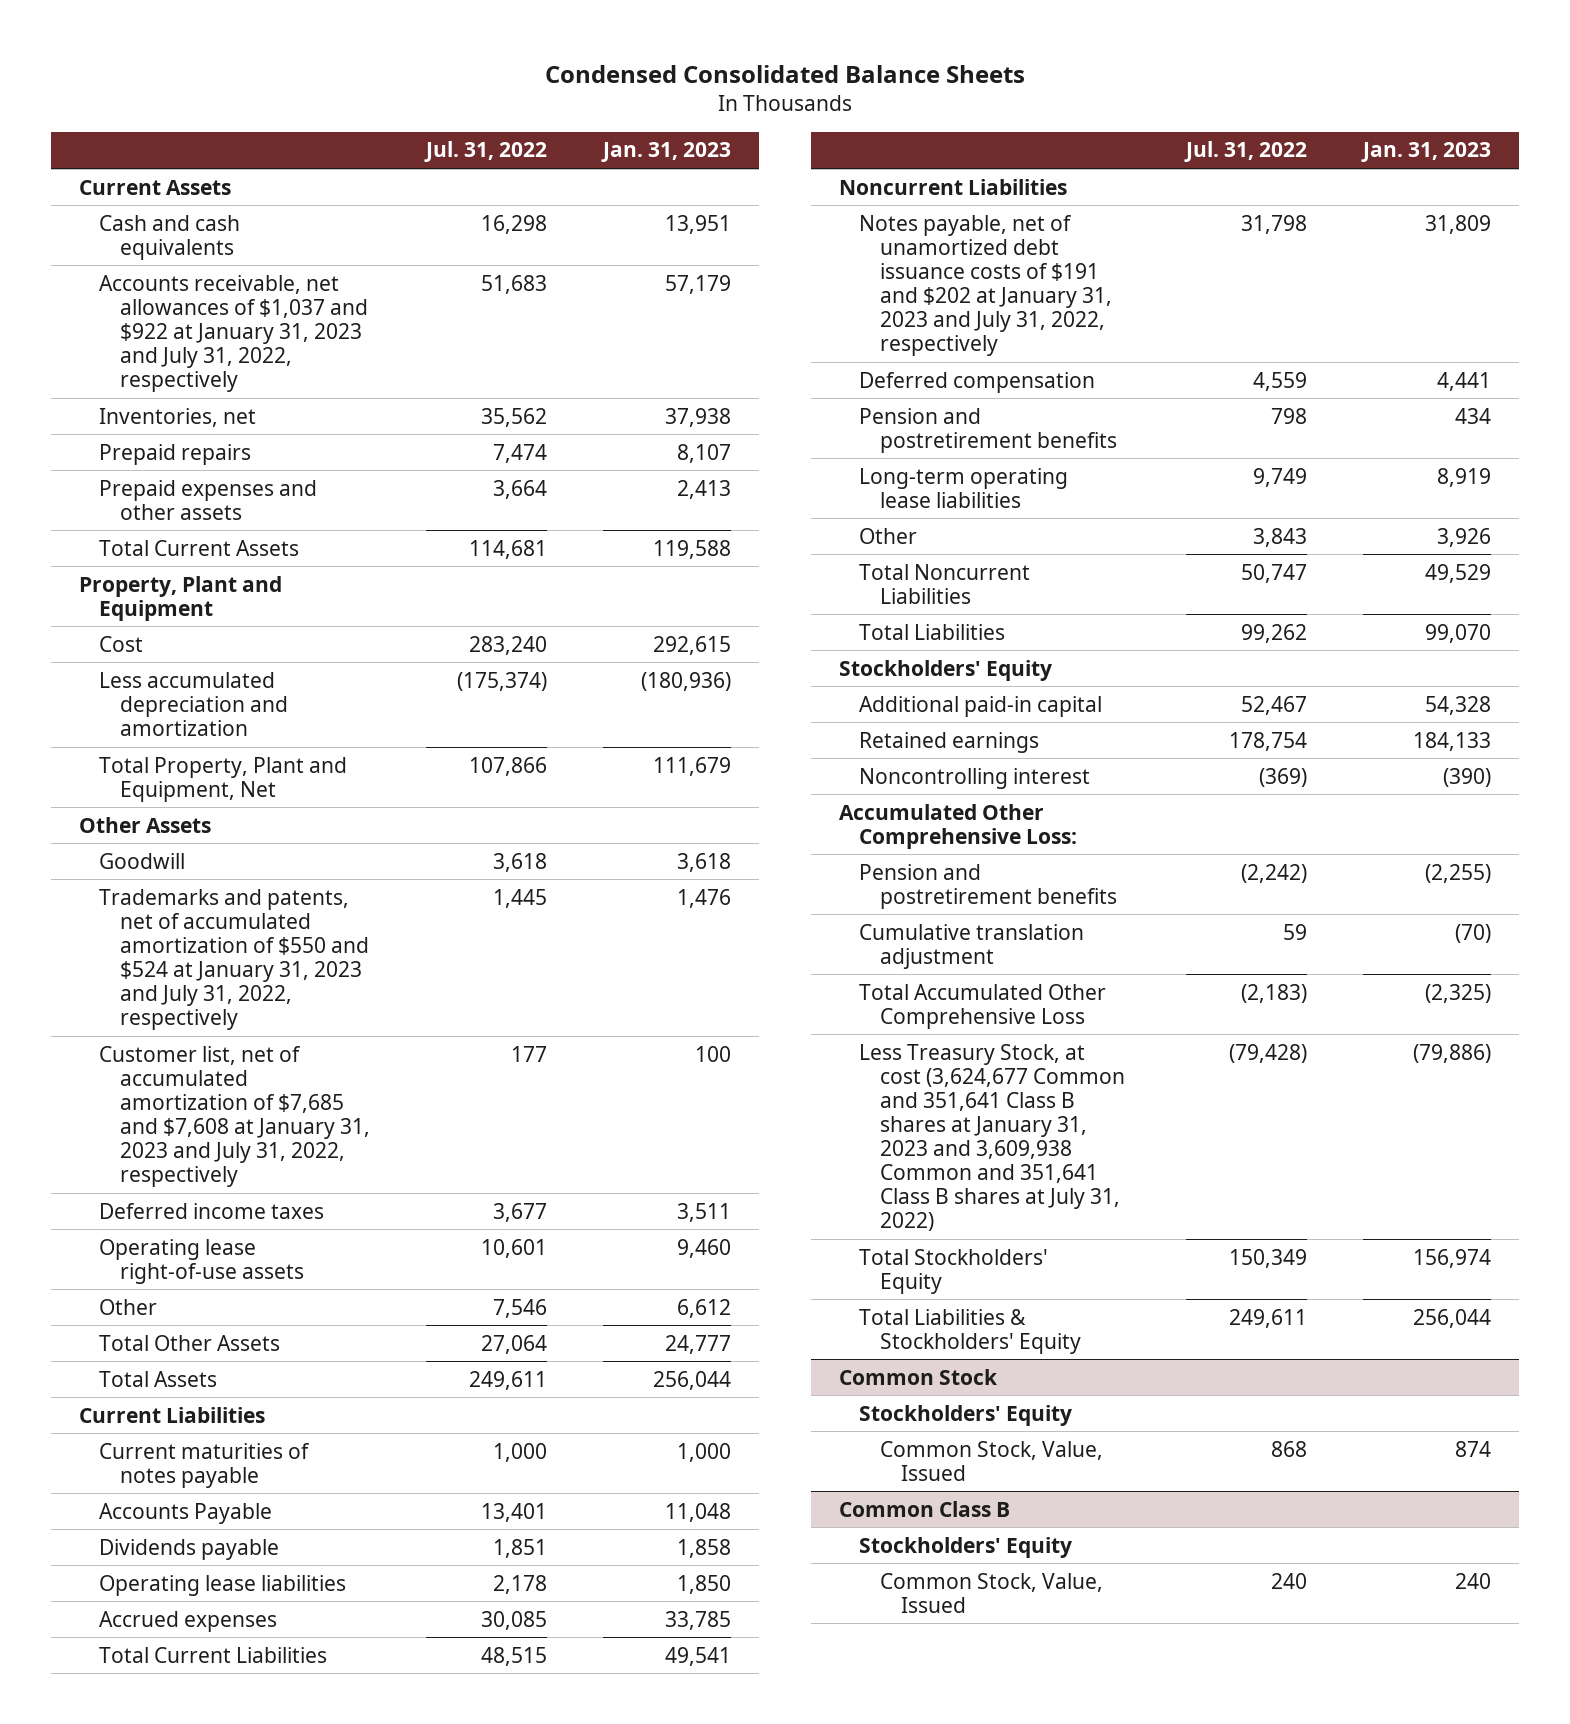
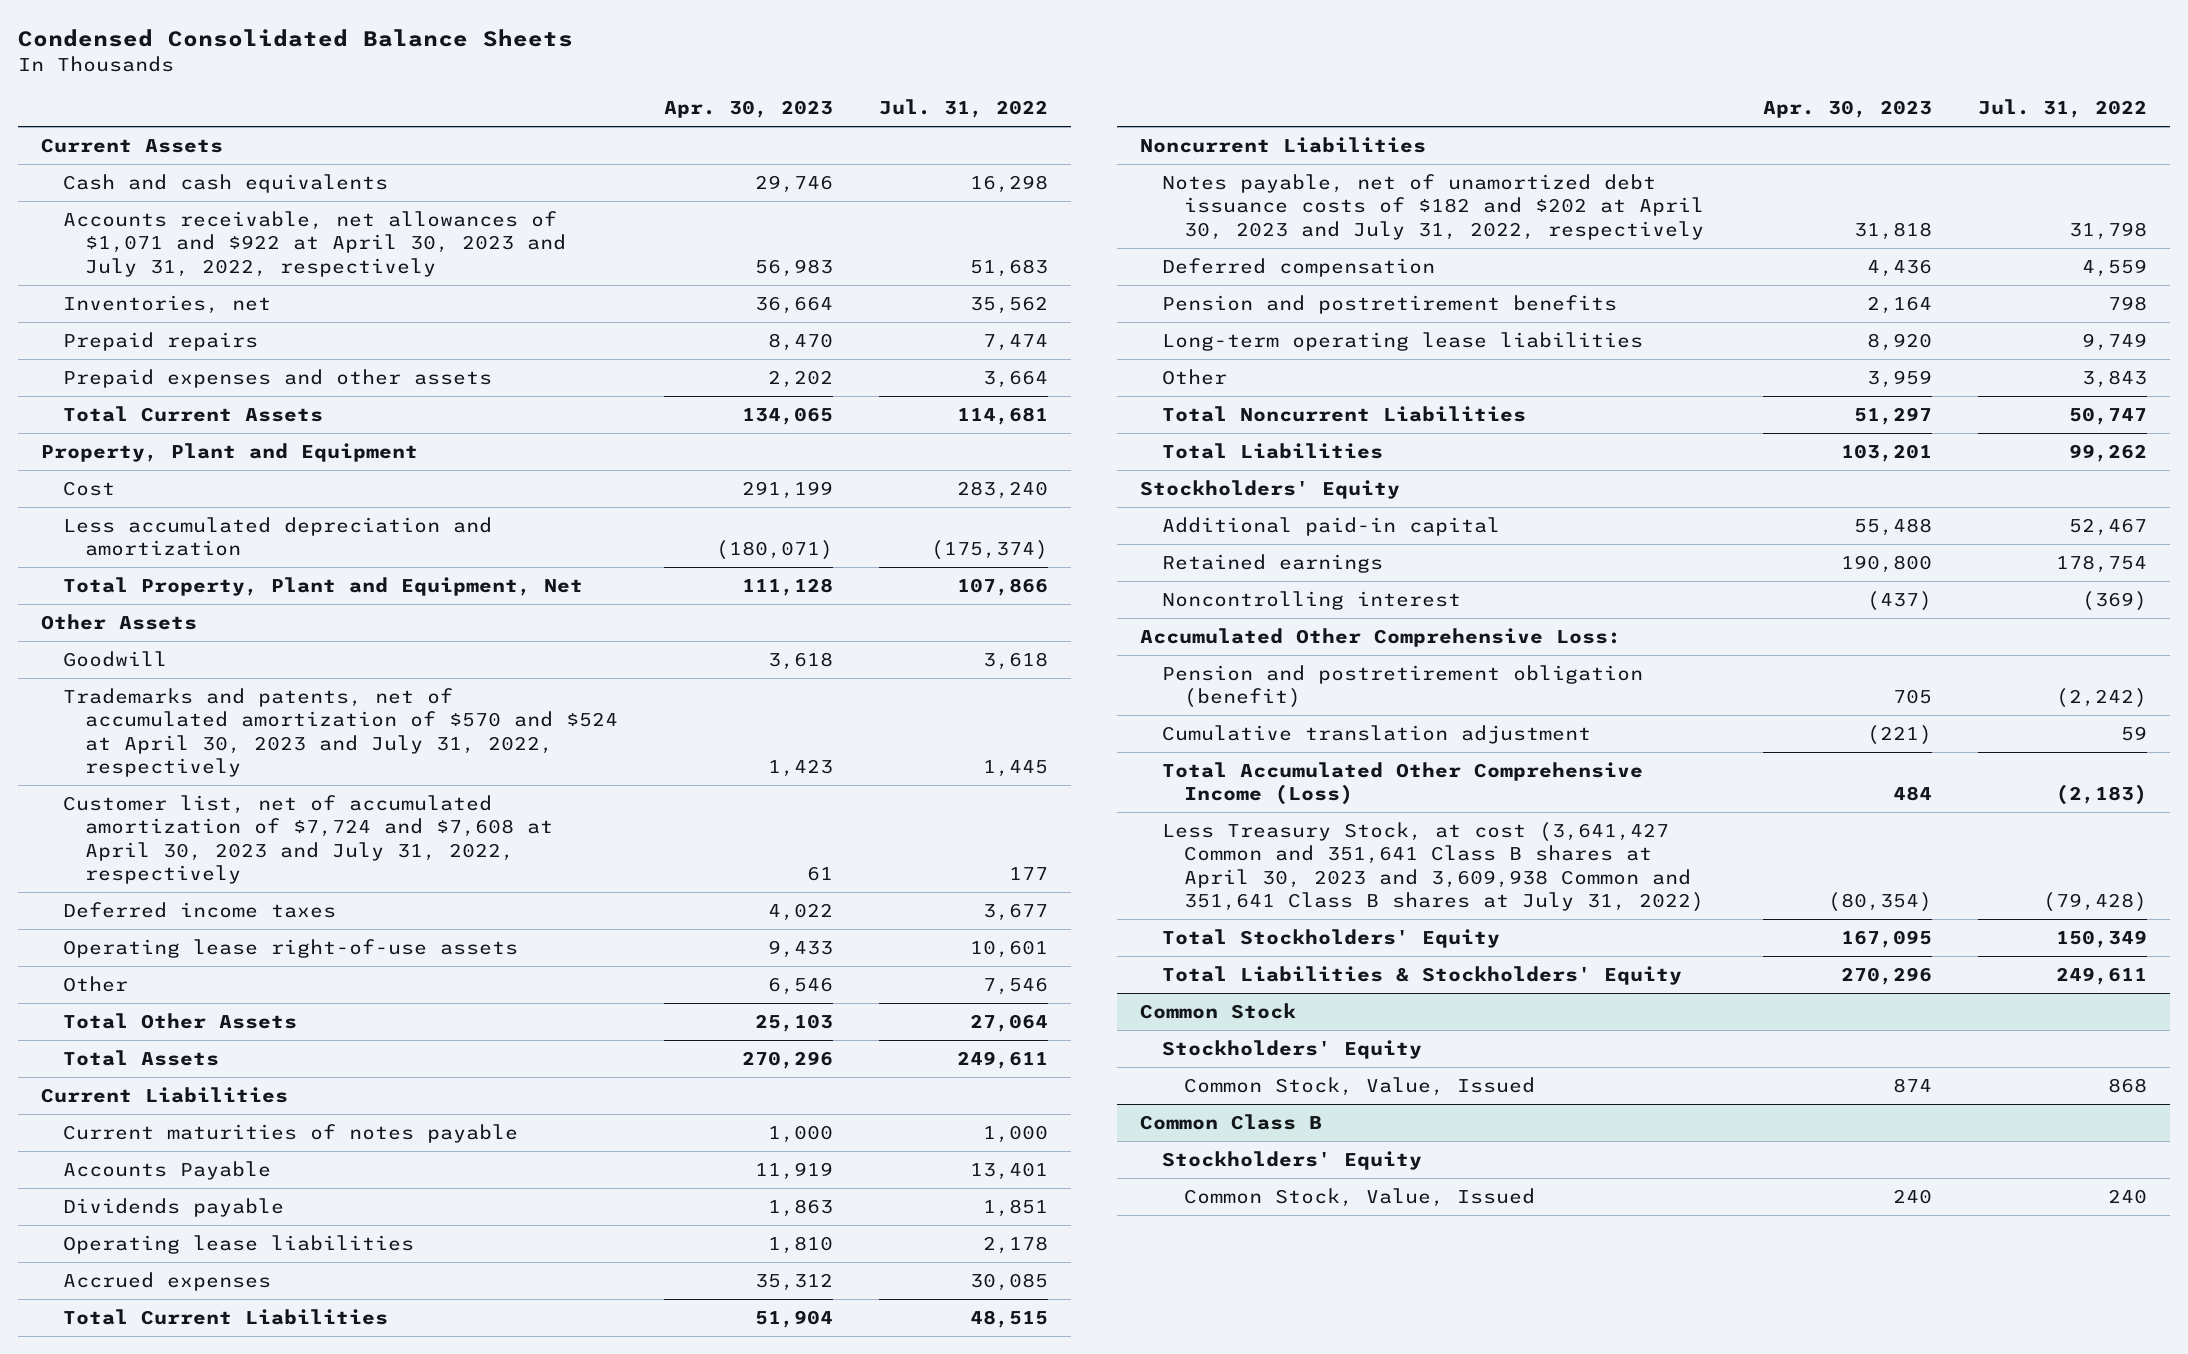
[600,142,731,163] Jan. 31, 2023 -> none
none -> [664,99,834,118] Apr. 30, 2023
[99,274,369,393] Accounts receivable, net allowances of $1,037 and $922 at January 31, 2023 and July 31, 2022, respectively -> [62,210,566,277] Accounts receivable, net allowances of $1,071 and $922 at April 30, 2023 and July 31, 2022, respectively
[99,888,370,1031] Trademarks and patents, net of accumulated amortization of $550 and $524 at January 31, 2023 and July 31, 2022, respectively -> [62,687,618,778] Trademarks and patents, net of accumulated amortization of $570 and $524 at April 30, 2023 and July 31, 2022, respectively
[99,1045,371,1188] Customer list, net of accumulated amortization of $7,685 and $7,608 at January 31, 2023 and July 31, 2022, respectively -> [62,794,553,885] Customer list, net of accumulated amortization of $7,724 and $7,608 at April 30, 2023 and July 31, 2022, respectively
[859,214,1113,357] Notes payable, net of unamortized debt issuance costs of $191 and $202 at January 31, 2023 and July 31, 2022, respectively -> [1161,173,1705,240] Notes payable, net of unamortized debt issuance costs of $182 and $202 at April 30, 2023 and July 31, 2022, respectively
[859,863,1118,909] Pension and postretirement benefits -> [1161,664,1643,709] Pension and postretirement obligation (benefit)
[859,983,1107,1029] Total Accumulated Other Comprehensive Loss -> [1161,761,1643,806] Total Accumulated Other Comprehensive Income (Loss)
[859,1043,1126,1232] Less Treasury Stock, at cost (3,624,677 Common and 351,641 Class B shares at January 31, 2023 and 3,609,938 Common and 351,641 Class B shares at July 31, 2022) -> [1161,821,1705,913] Less Treasury Stock, at cost (3,641,427 Common and 351,641 Class B shares at April 30, 2023 and 3,609,938 Common and 351,641 Class B shares at July 31, 2022)

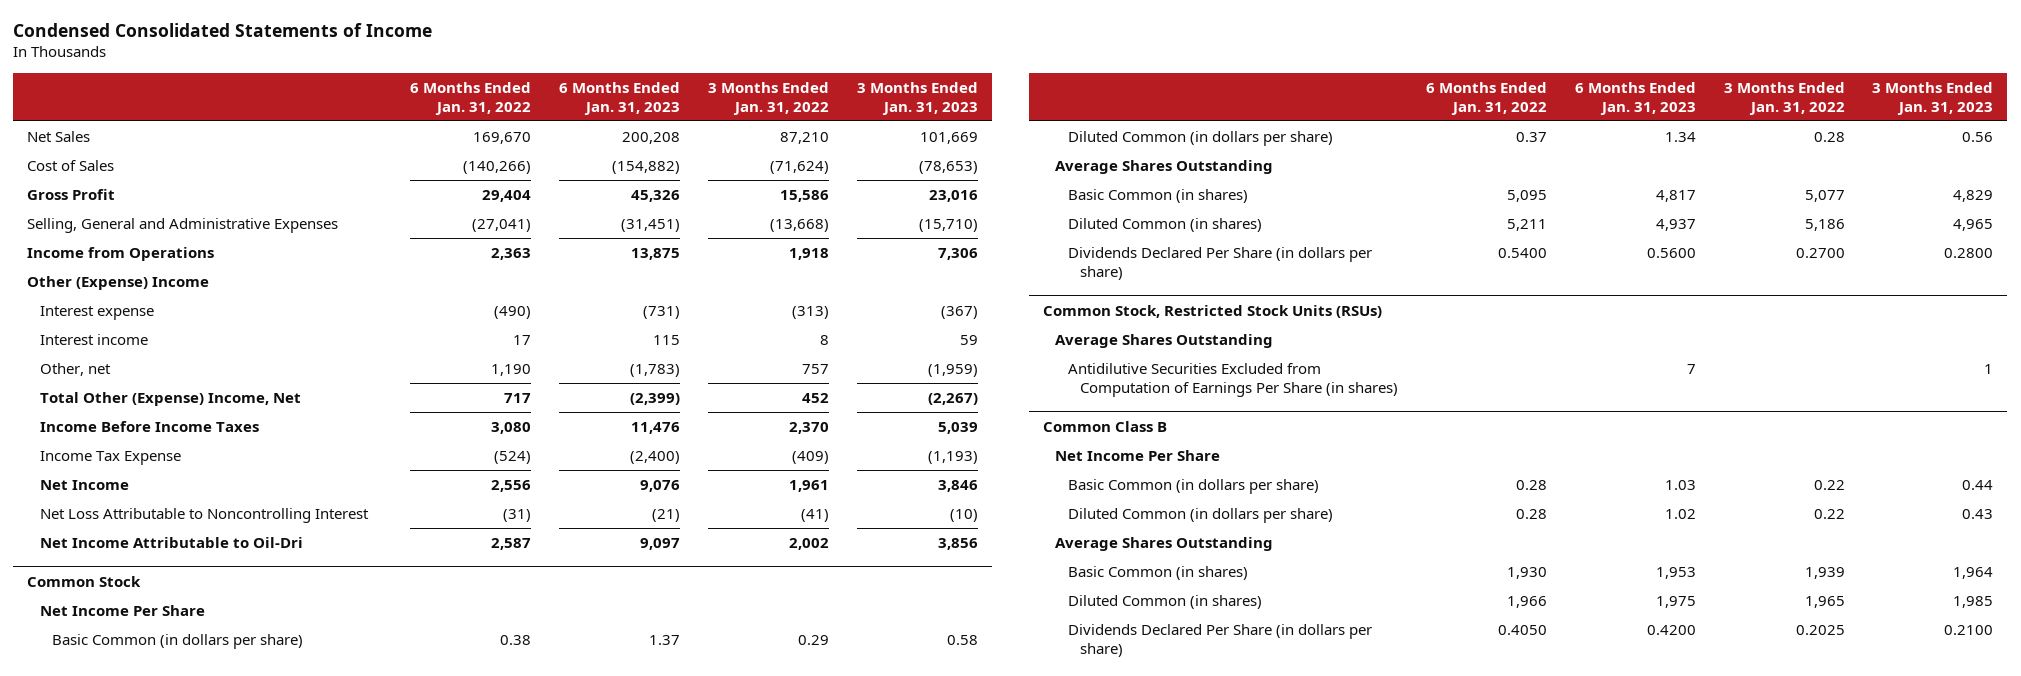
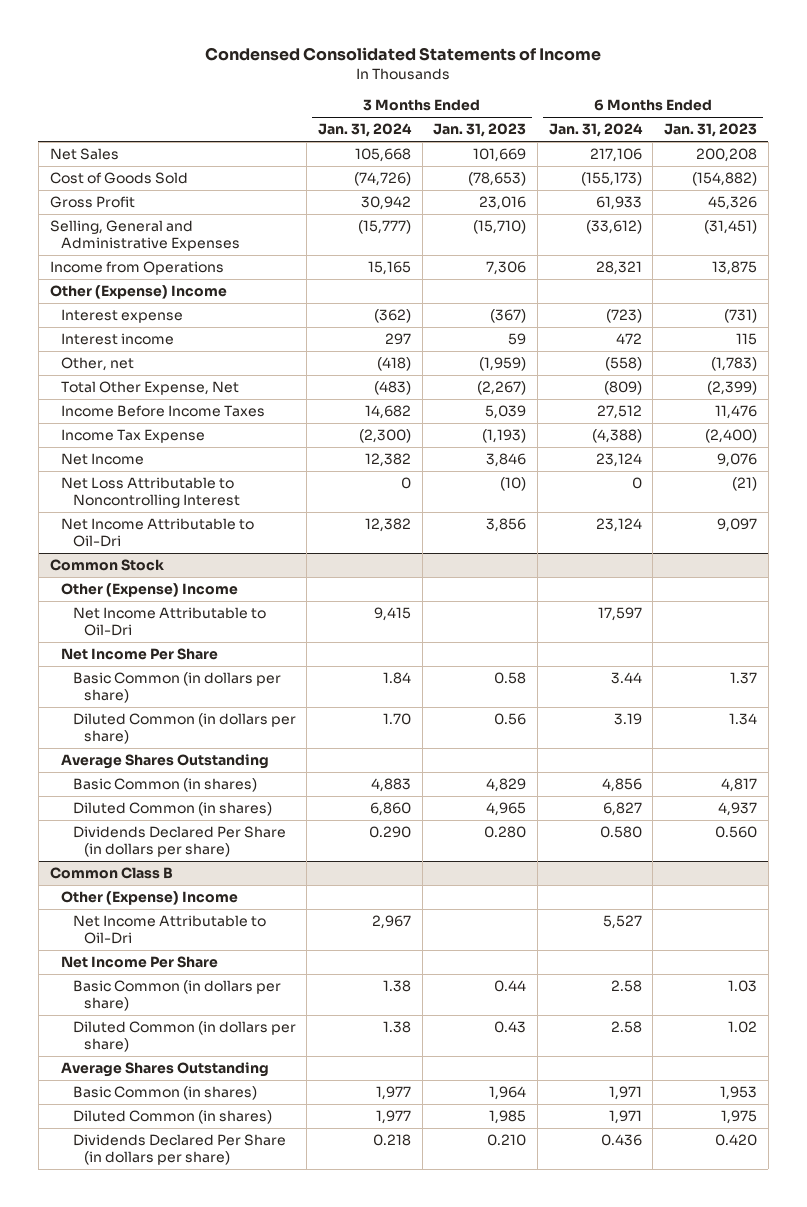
[409,81,531,115] 6 Months Ended Jan. 31, 2022 -> none
[707,81,829,115] 3 Months Ended Jan. 31, 2022 -> none
none -> [318,123,413,138] Jan. 31, 2024
none -> [548,123,643,138] Jan. 31, 2024
[27,159,115,171] Cost of Sales -> [49,172,188,185] Cost of Goods Sold
[39,391,301,406] Total Other (Expense) Income, Net -> [61,381,240,396] Total Other Expense, Net
none -> [61,583,239,598] Other (Expense) Income
none -> [72,607,266,637] Net Income Attributable to Oil-Dri
[1043,304,1383,318] Common Stock, Restricted Stock Units (RSUs) -> none
[1055,333,1274,348] Average Shares Outstanding -> none
[1067,362,1398,398] Antidilutive Securities Excluded from Computation of Earnings Per Share (in shares) -> none
[1646,247,1696,258] 0.5600 -> [714,826,757,839] 0.560
[1944,247,1994,258] 0.2800 -> [484,826,527,839] 0.280
none -> [61,891,239,906] Other (Expense) Income
none -> [72,915,266,945] Net Income Attributable to Oil-Dri
[1646,624,1696,635] 0.4200 -> [714,1134,757,1147] 0.420
[1944,624,1994,635] 0.2100 -> [487,1134,527,1147] 0.210

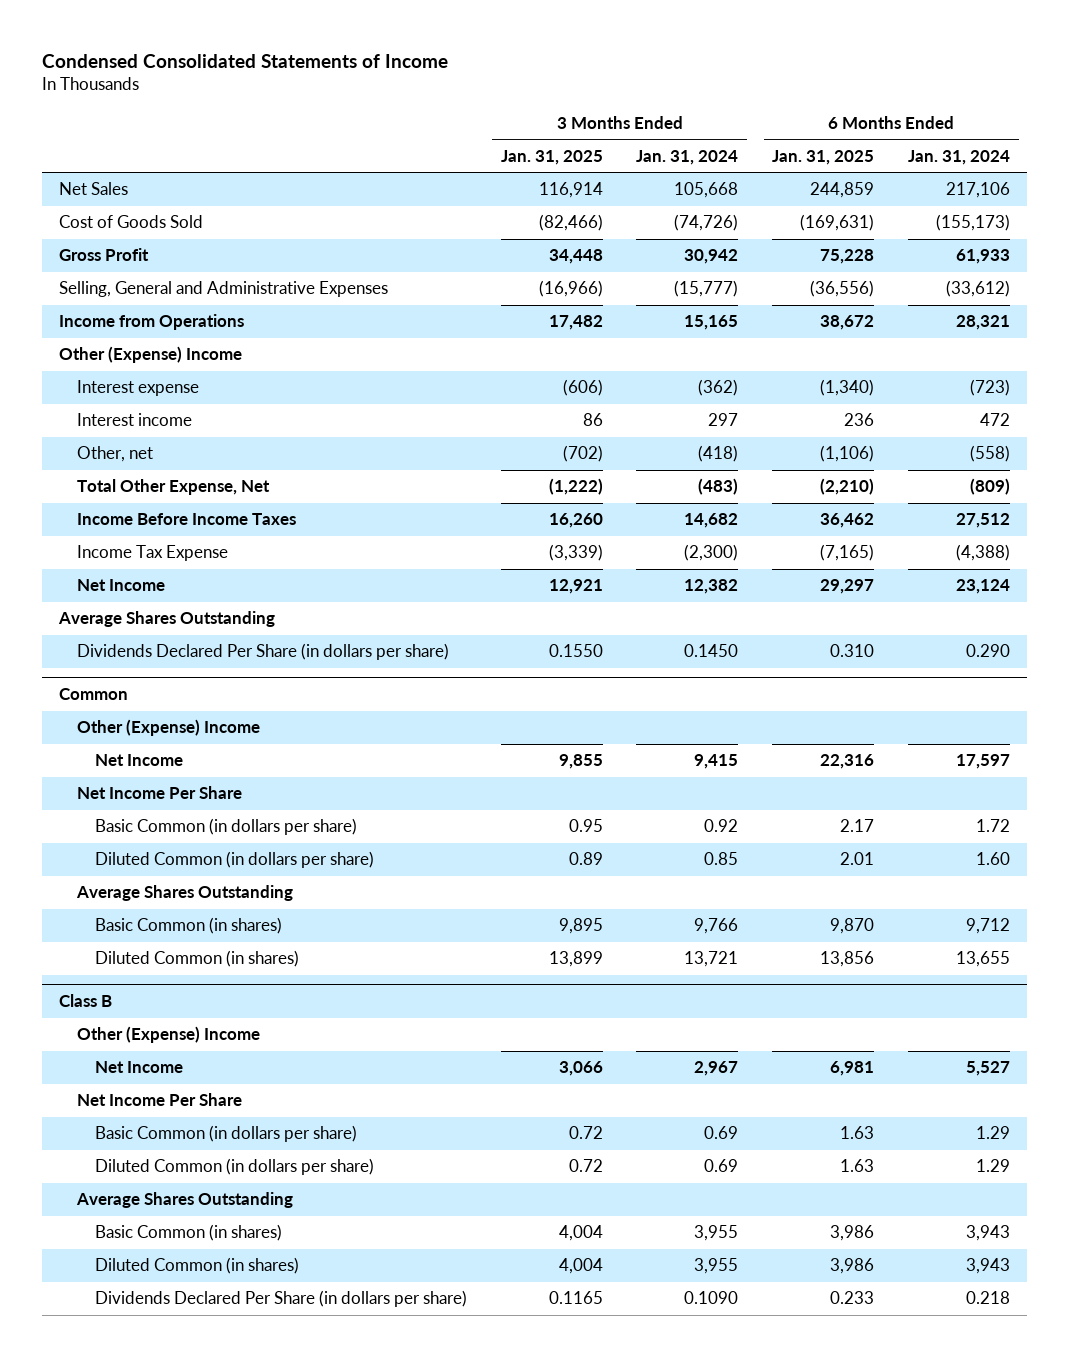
[433,123,527,138] Jan. 31, 2023 -> none
[663,123,757,138] Jan. 31, 2023 -> none
none -> [500,149,603,165] Jan. 31, 2025
none -> [772,149,875,165] Jan. 31, 2025
[61,477,240,509] Net Loss Attributable to Noncontrolling Interest -> none
[61,518,255,548] Net Income Attributable to Oil-Dri -> none
none -> [58,611,276,628] Average Shares Outstanding
none -> [77,643,450,661] Dividends Declared Per Share (in dollars per share)
[49,559,164,572] Common Stock -> [59,688,129,701] Common
[72,607,266,637] Net Income Attributable to Oil-Dri -> [94,754,183,767] Net Income
[383,672,412,685] 1.84 -> [704,819,739,833] 0.92
[610,672,642,685] 3.44 -> [976,819,1011,833] 1.72
[383,713,412,726] 1.70 -> [704,852,739,866] 0.85
[613,713,642,726] 3.19 -> [976,852,1011,866] 1.60
[72,826,286,858] Dividends Declared Per Share (in dollars per share) -> none
[371,778,412,793] 4,883 -> [694,918,739,935] 9,766
[601,778,642,793] 4,856 -> [966,918,1011,935] 9,712
[370,802,412,817] 6,860 -> [684,951,739,968] 13,721
[602,802,642,817] 6,827 -> [956,951,1011,968] 13,655
[49,867,173,880] Common Class B -> [59,994,113,1008] Class B
[72,915,266,945] Net Income Attributable to Oil-Dri -> [94,1061,183,1074] Net Income
[383,980,412,993] 1.38 -> [704,1126,739,1140] 0.69
[610,980,642,993] 2.58 -> [976,1126,1011,1140] 1.29
[383,1021,412,1034] 1.38 -> [704,1159,739,1173] 0.69
[610,1021,642,1034] 2.58 -> [976,1159,1011,1173] 1.29
[376,1086,412,1101] 1,977 -> [694,1225,739,1242] 3,955
[608,1086,642,1101] 1,971 -> [966,1225,1011,1242] 3,943
[376,1110,412,1125] 1,977 -> [694,1258,739,1275] 3,955
[608,1110,642,1125] 1,971 -> [966,1258,1011,1275] 3,943
[373,1134,412,1147] 0.218 -> [684,1291,739,1305] 0.1090
[600,1134,642,1147] 0.436 -> [966,1291,1011,1305] 0.218

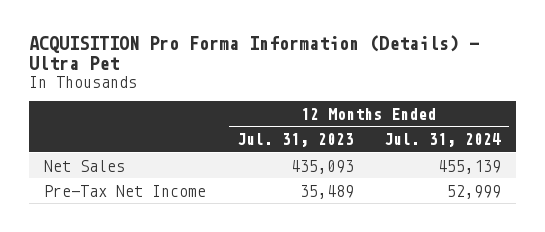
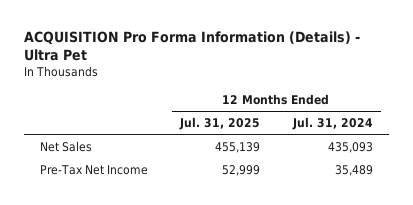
[236,133,354,148] Jul. 31, 2023 -> none
none -> [179,117,261,131] Jul. 31, 2025
[437,159,501,174] 455,139 -> [327,141,373,153] 435,093
[446,184,501,199] 52,999 -> [334,164,373,176] 35,489

